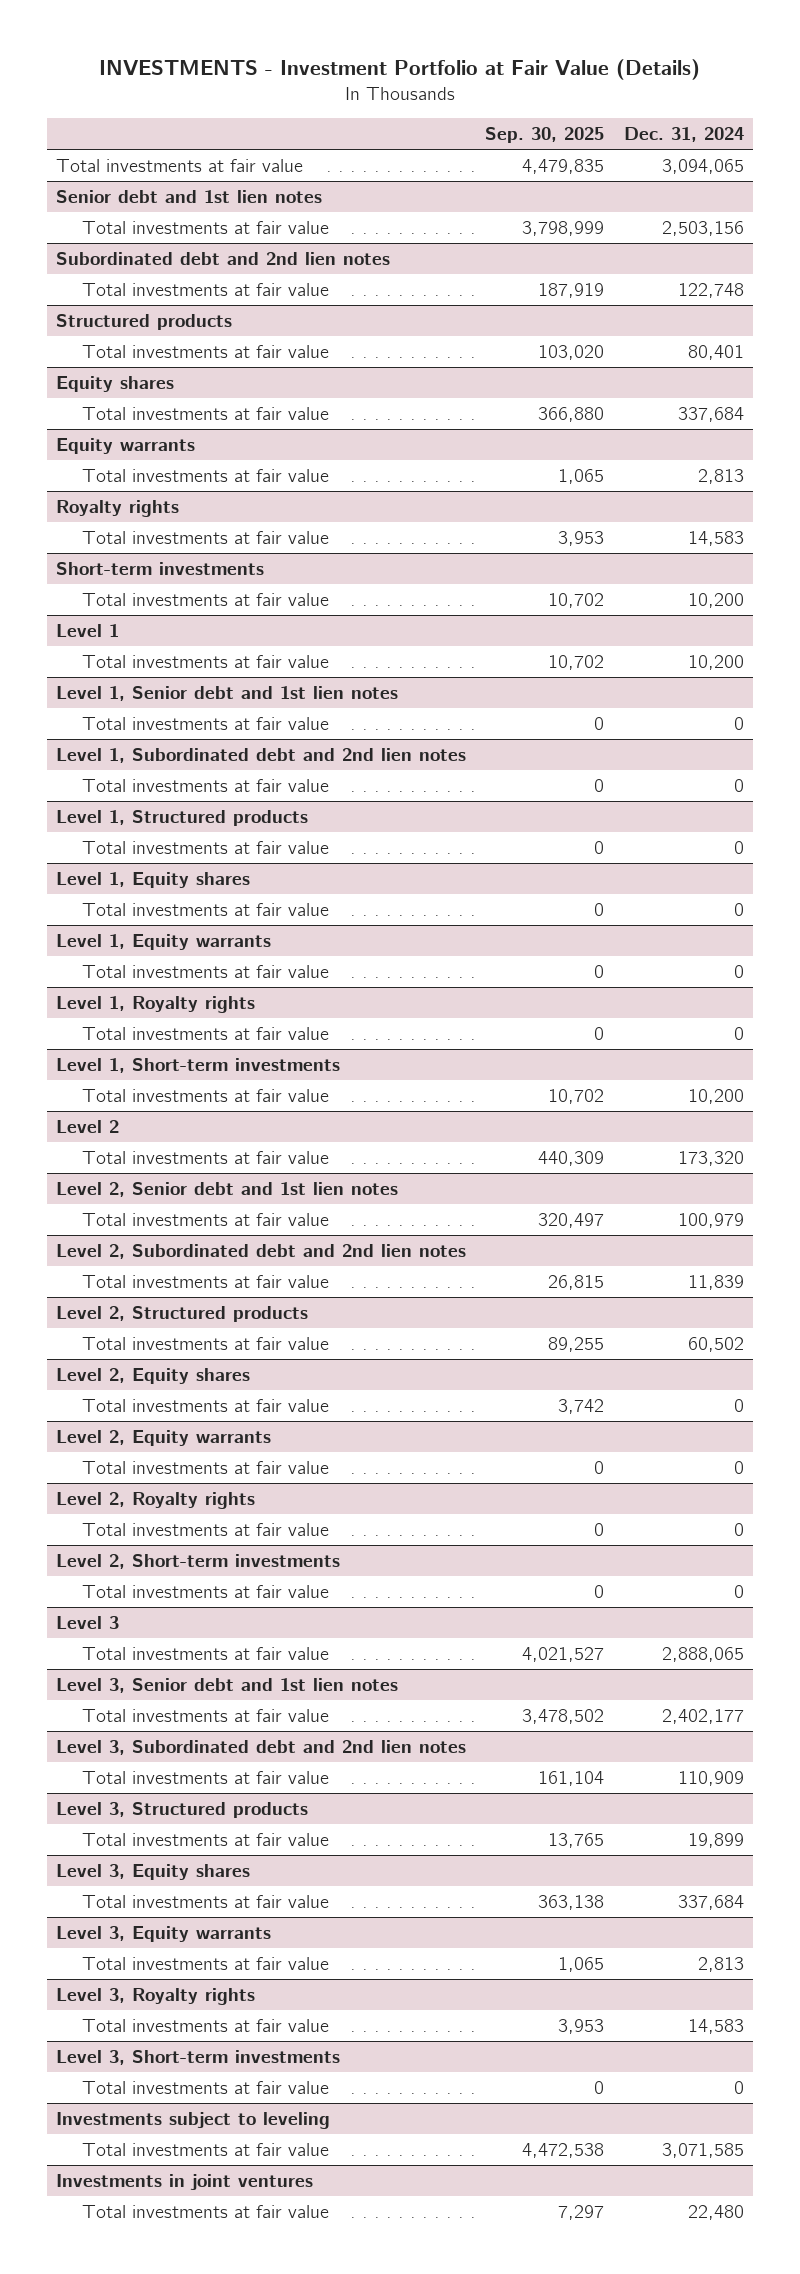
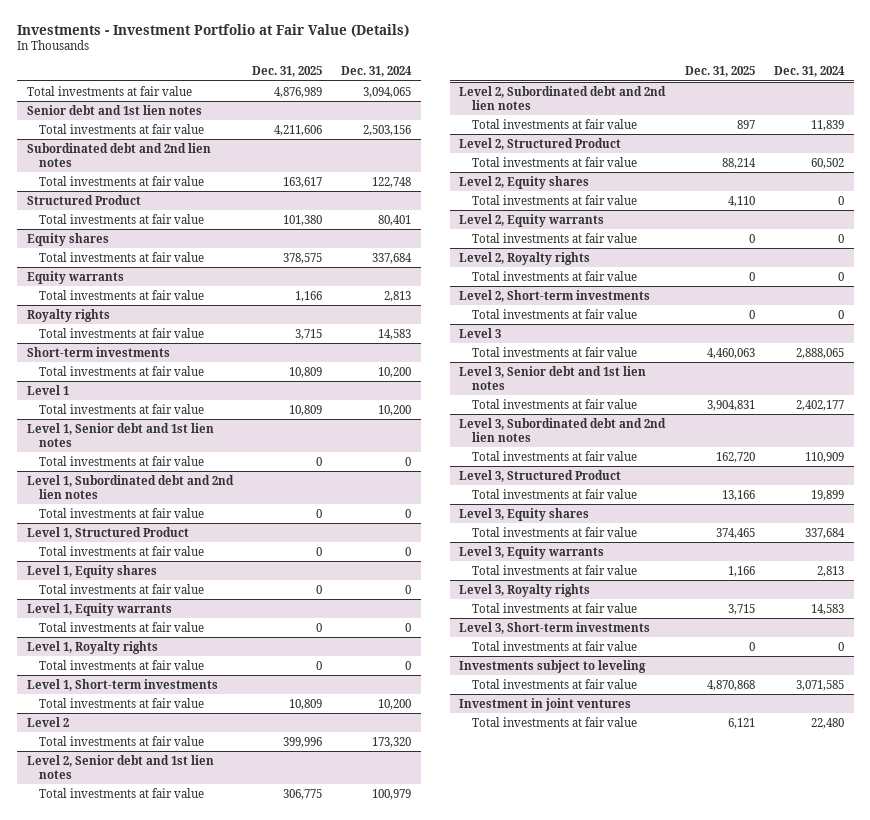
[98,59,700,81] INVESTMENTS - Investment Portfolio at Fair Value (Details) -> [16,23,409,37] Investments - Investment Portfolio at Fair Value (Details)
[485,126,605,143] Sep. 30, 2025 -> none
none -> [251,66,322,78] Dec. 31, 2025
[56,313,233,330] Structured products -> [26,194,141,205] Structured Product
[56,809,309,826] Level 1, Structured products -> [26,526,189,539] Level 1, Structured Product
[56,1305,309,1322] Level 2, Structured products -> [459,137,622,150] Level 2, Structured Product
[56,1801,309,1818] Level 3, Structured products -> [459,469,622,482] Level 3, Structured Product
[56,2173,314,2190] Investments in joint ventures -> [459,697,632,711] Investment in joint ventures

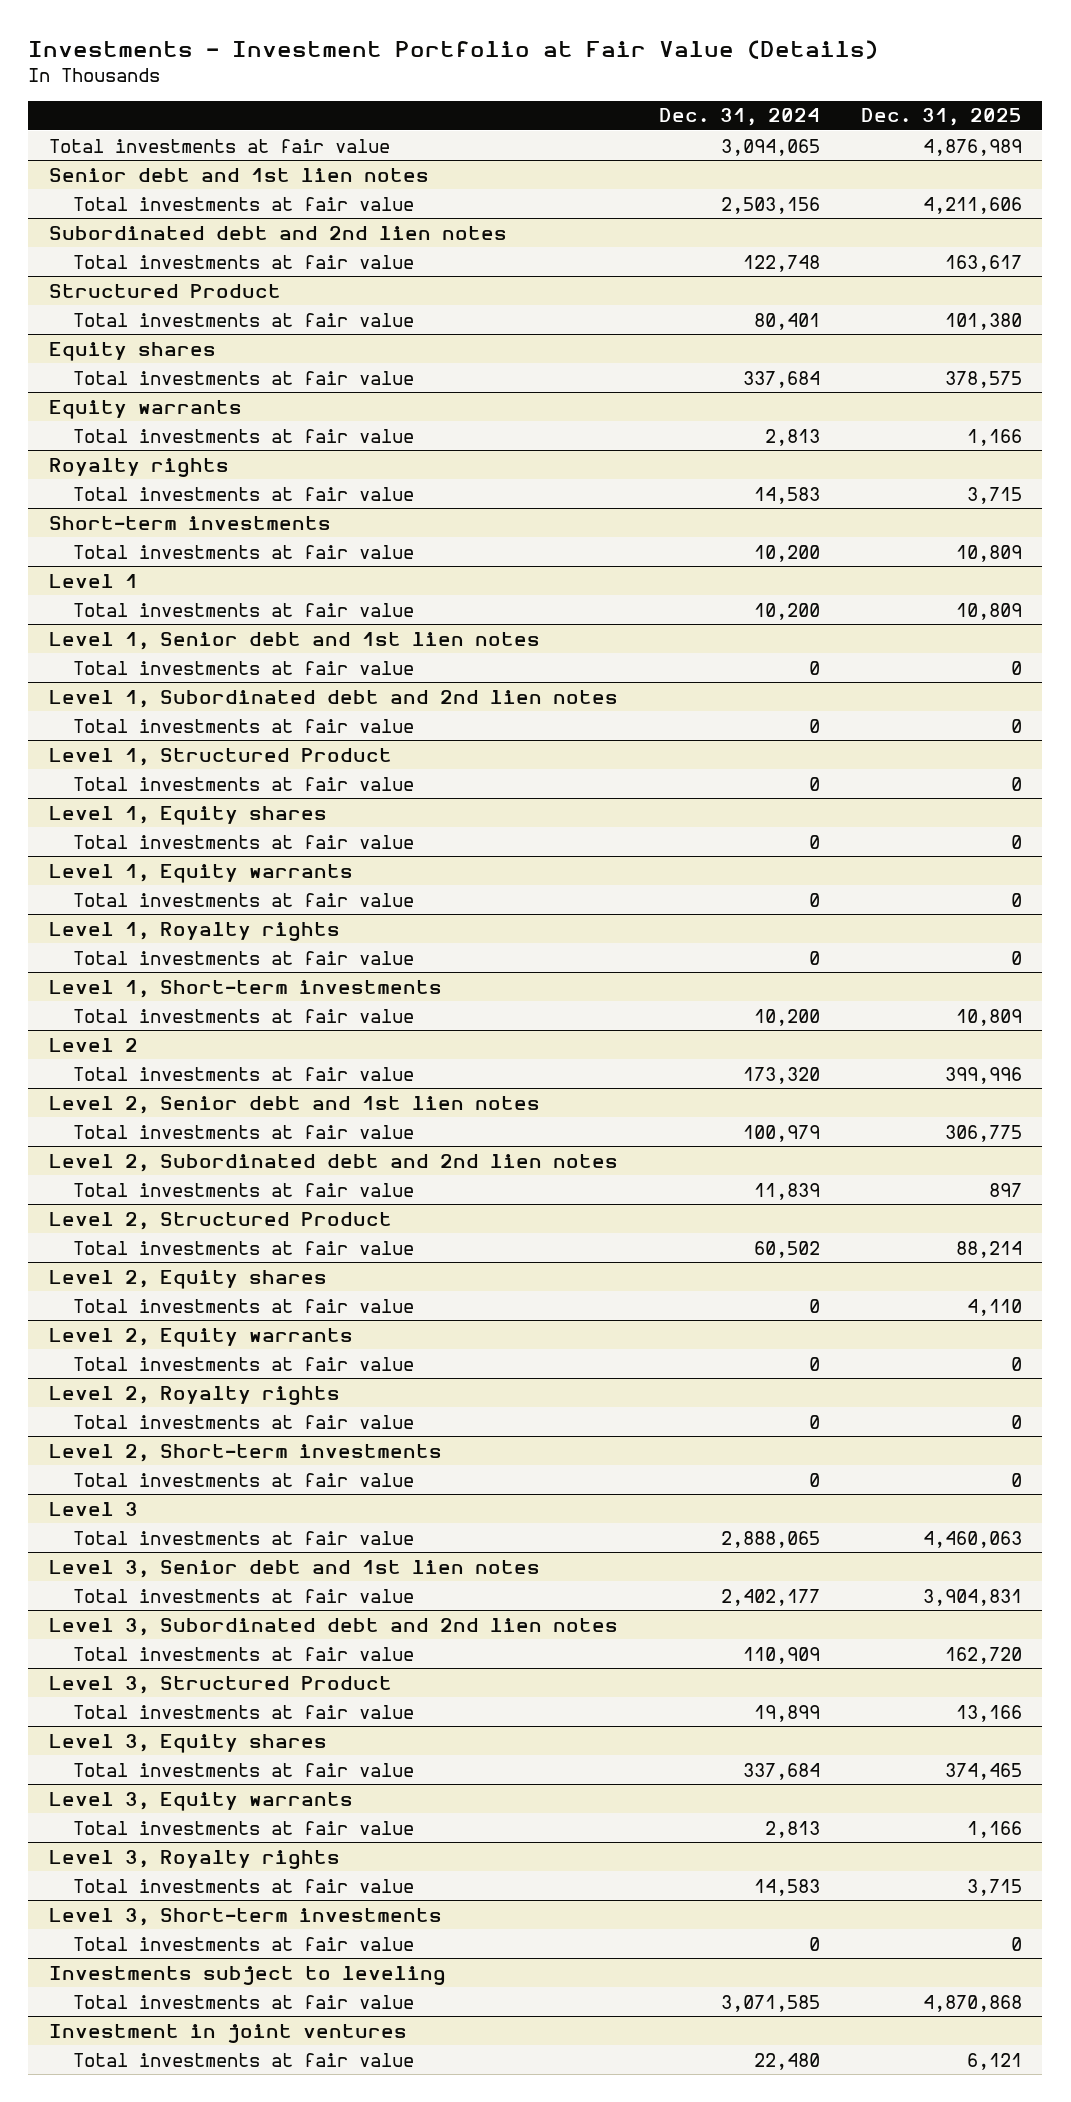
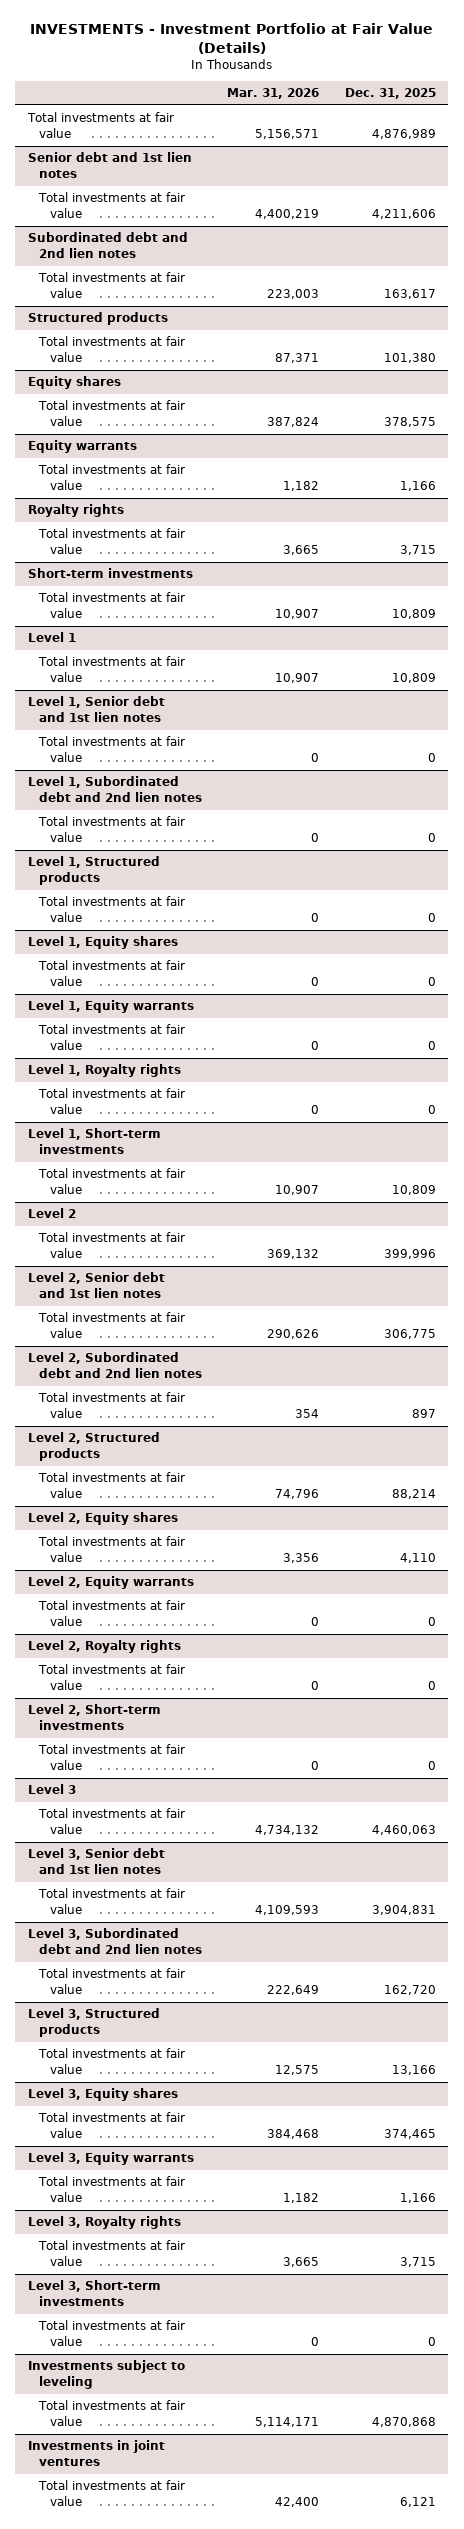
[28,40,879,60] Investments - Investment Portfolio at Fair Value (Details) -> [29,23,433,54] INVESTMENTS - Investment Portfolio at Fair Value (Details)
[658,108,820,127] Dec. 31, 2024 -> none
none -> [227,88,320,100] Mar. 31, 2026
[48,283,281,298] Structured Product -> [28,312,169,326] Structured products
[48,747,392,766] Level 1, Structured Product -> [28,856,161,885] Level 1, Structured products
[48,1211,392,1230] Level 2, Structured Product -> [28,1432,161,1461] Level 2, Structured products
[48,1675,392,1694] Level 3, Structured Product -> [28,2008,161,2037] Level 3, Structured products
[48,2023,407,2043] Investment in joint ventures -> [28,2440,166,2466] Investments in joint ventures

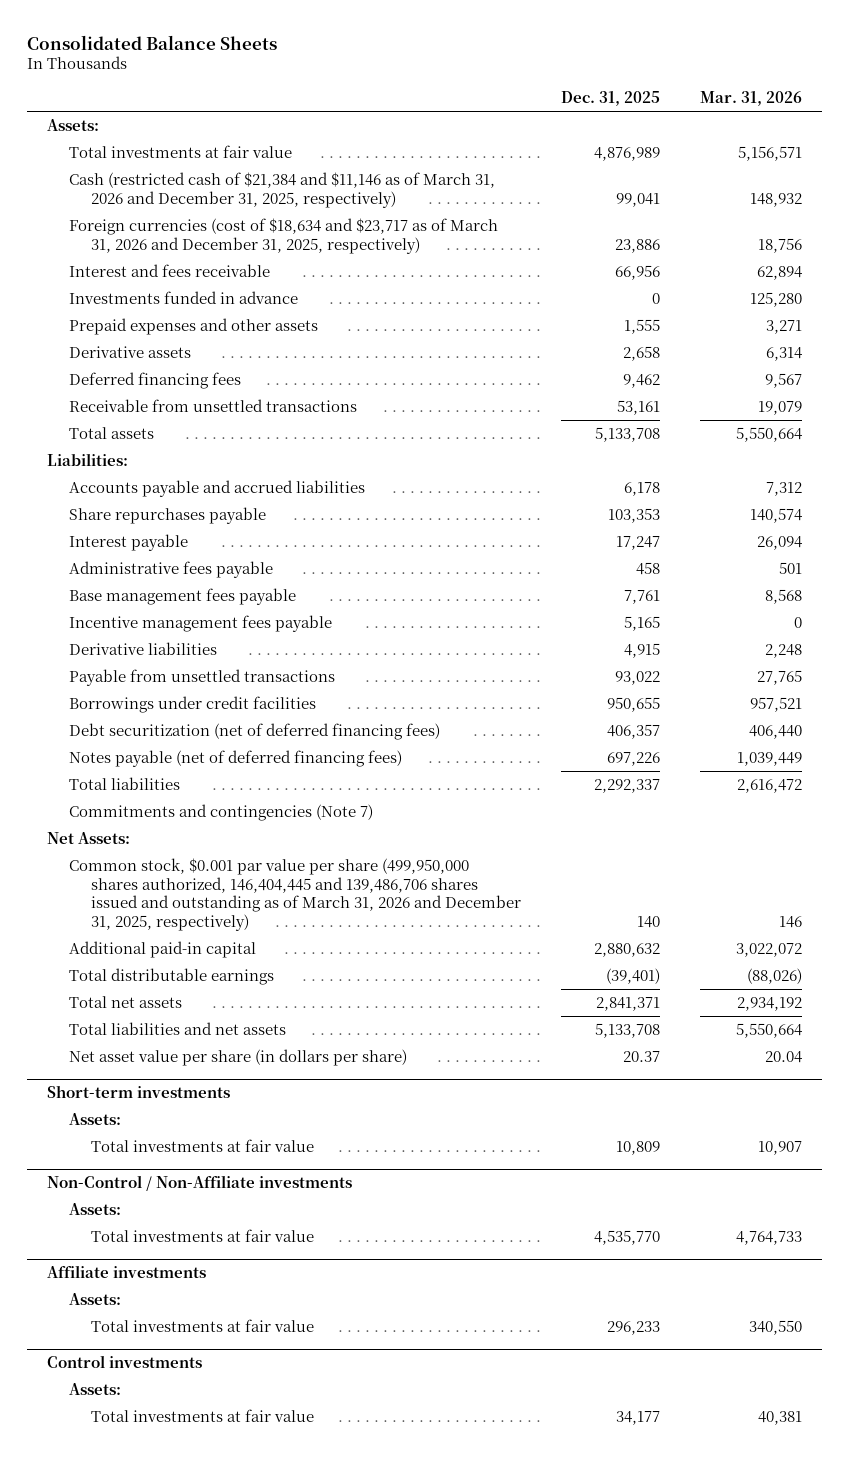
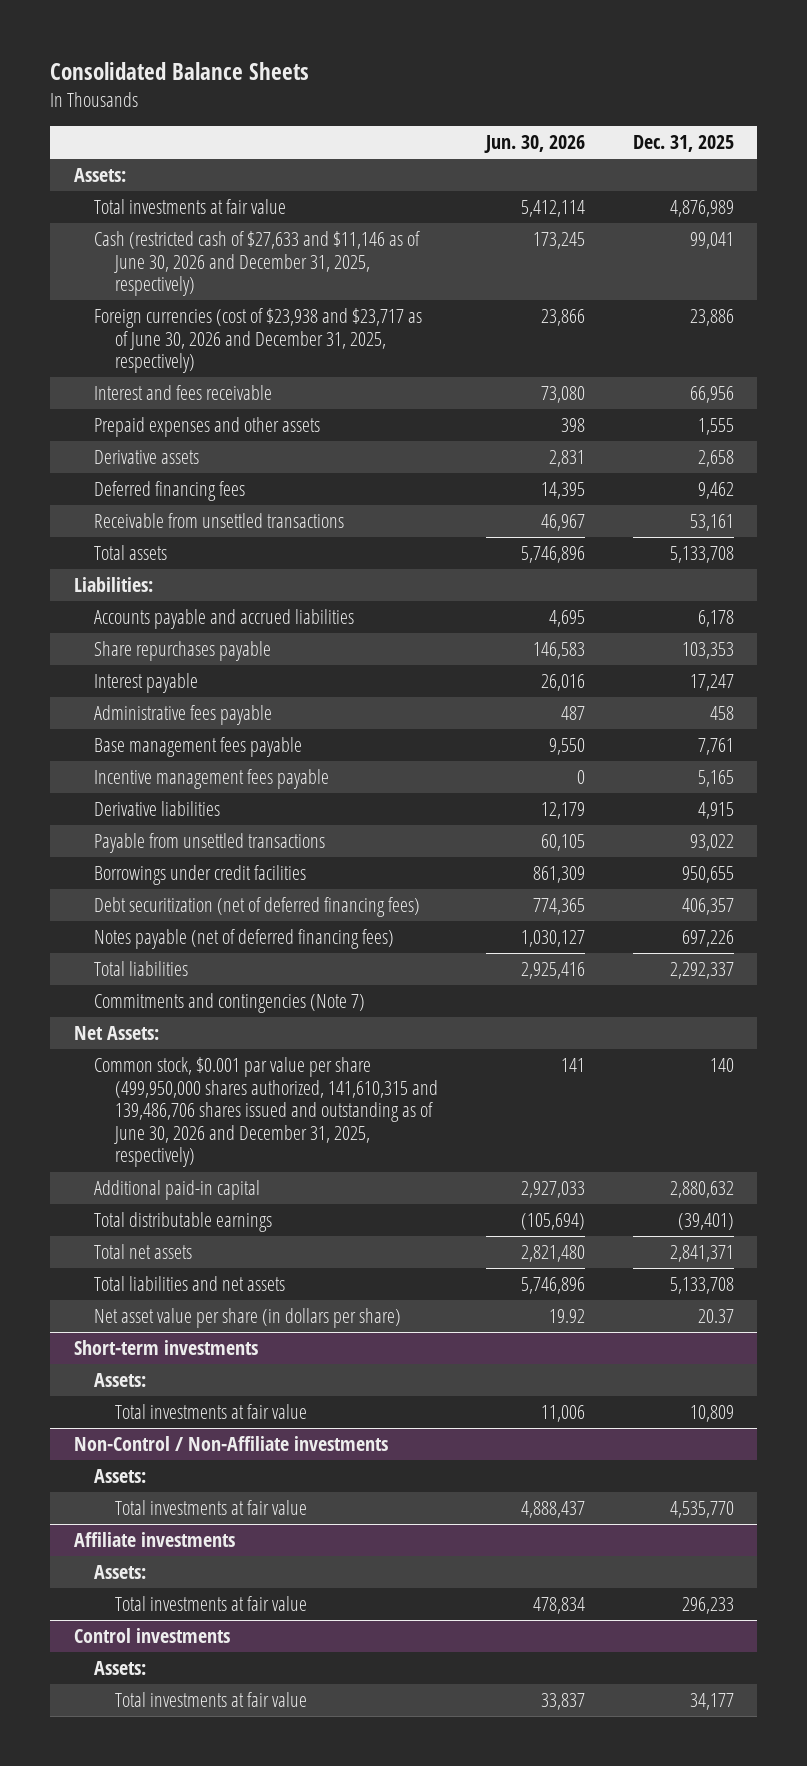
[699,91,802,107] Mar. 31, 2026 -> none
none -> [483,135,585,154] Jun. 30, 2026
[68,171,495,208] Cash (restricted cash of $21,384 and $11,146 as of March 31, 2026 and December 31, 2025, respectively) -> [94,231,421,297] Cash (restricted cash of $27,633 and $11,146 as of June 30, 2026 and December 31, 2025, respectively)
[68,217,498,254] Foreign currencies (cost of $18,634 and $23,717 as of March 31, 2026 and December 31, 2025, respectively) -> [94,308,423,374] Foreign currencies (cost of $23,938 and $23,717 as of June 30, 2026 and December 31, 2025, respectively)
[68,290,298,304] Investments funded in advance -> none
[68,857,521,932] Common stock, $0.001 par value per share (499,950,000 shares authorized, 146,404,445 and 139,486,706 shares issued and outstanding as of March 31, 2026 and December 31, 2025, respectively) -> [94,1057,439,1168] Common stock, $0.001 par value per share (499,950,000 shares authorized, 141,610,315 and 139,486,706 shares issued and outstanding as of June 30, 2026 and December 31, 2025, respectively)

